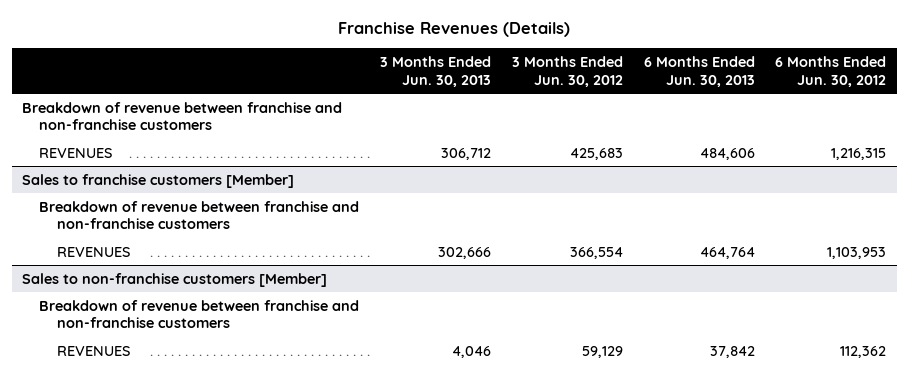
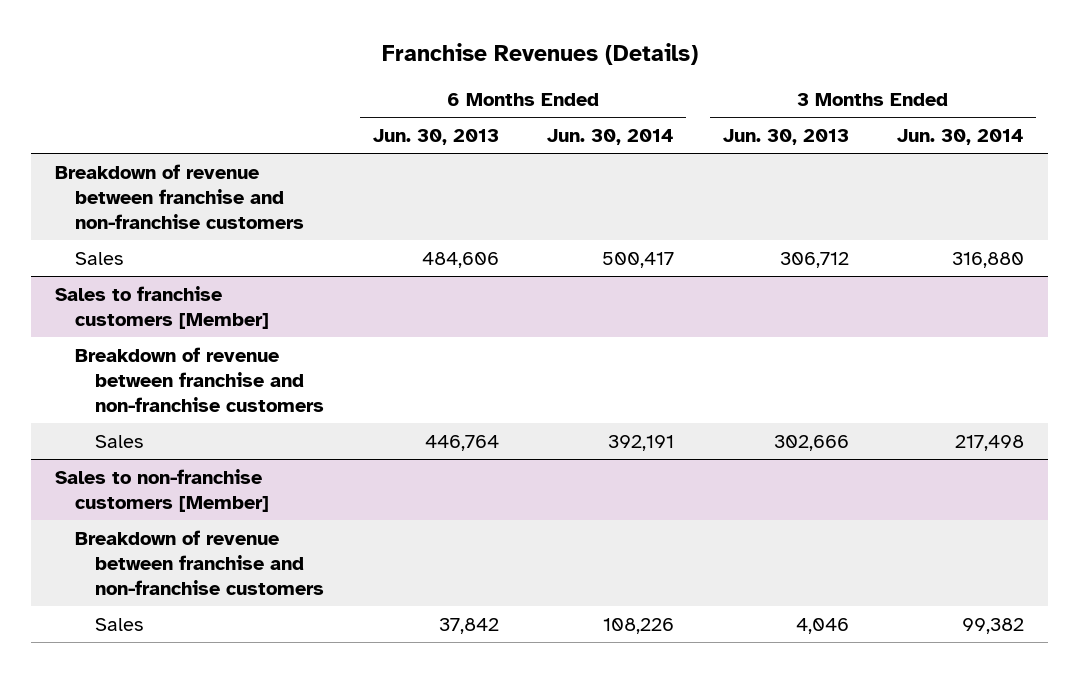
[511,55,623,87] 3 Months Ended Jun. 30, 2012 -> none
[775,55,887,87] 6 Months Ended Jun. 30, 2012 -> none
none -> [547,128,675,145] Jun. 30, 2014
none -> [897,128,1025,145] Jun. 30, 2014
[39,147,113,158] REVENUES -> [75,251,124,265] Sales
[56,246,130,257] REVENUES -> none
none -> [95,434,144,448] Sales
[56,345,130,356] REVENUES -> [95,617,144,631] Sales

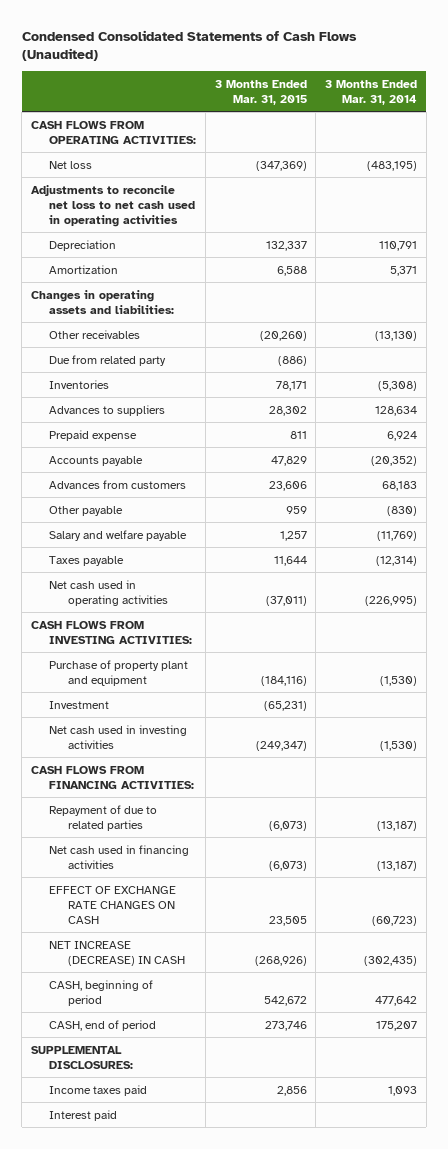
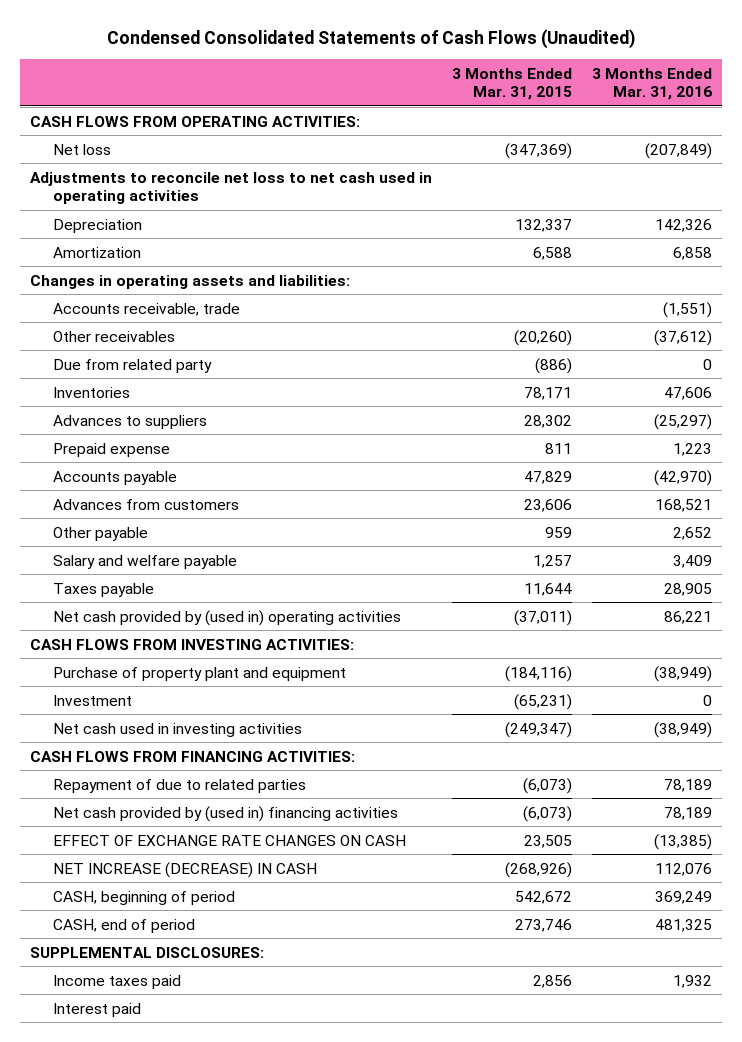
[325,79,418,106] 3 Months Ended Mar. 31, 2014 -> none
none -> [591,68,712,101] 3 Months Ended Mar. 31, 2016
none -> [52,302,240,316] Accounts receivable, trade
[49,579,168,606] Net cash used in operating activities -> [52,609,401,626] Net cash provided by (used in) operating activities
[49,844,190,869] Net cash used in financing activities -> [52,805,398,822] Net cash provided by (used in) financing activities

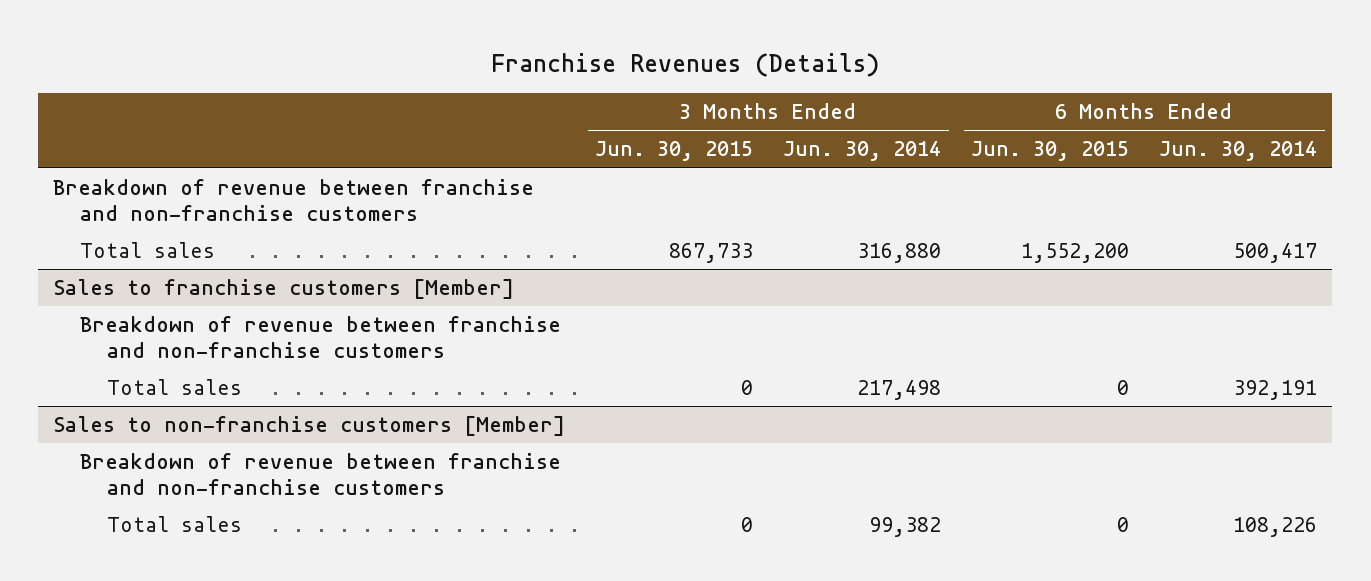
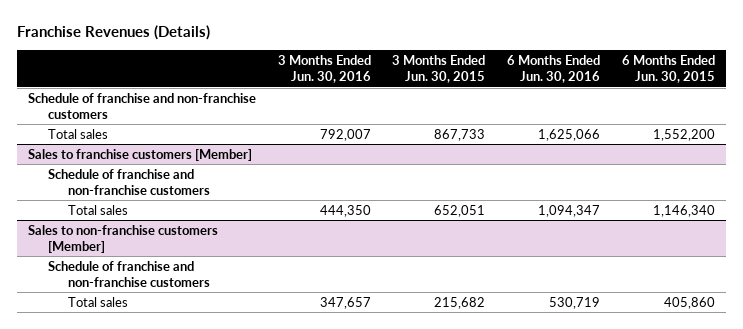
[783,141,942,162] Jun. 30, 2014 -> none
[1159,141,1318,162] Jun. 30, 2014 -> none
none -> [277,54,371,84] 3 Months Ended Jun. 30, 2016
none -> [507,54,601,84] 6 Months Ended Jun. 30, 2016
[53,179,535,221] Breakdown of revenue between franchise and non-franchise customers -> [27,92,256,120] Schedule of franchise and non-franchise customers
[80,316,562,358] Breakdown of revenue between franchise and non-franchise customers -> [47,168,210,196] Schedule of franchise and non-franchise customers
[741,380,754,396] 0 -> [434,204,486,217] 652,051
[1117,380,1130,396] 0 -> [653,204,716,217] 1,146,340
[80,453,562,495] Breakdown of revenue between franchise and non-franchise customers -> [47,260,210,288] Schedule of franchise and non-franchise customers
[741,517,754,533] 0 -> [434,296,486,309] 215,682
[1117,517,1130,533] 0 -> [664,296,716,309] 405,860

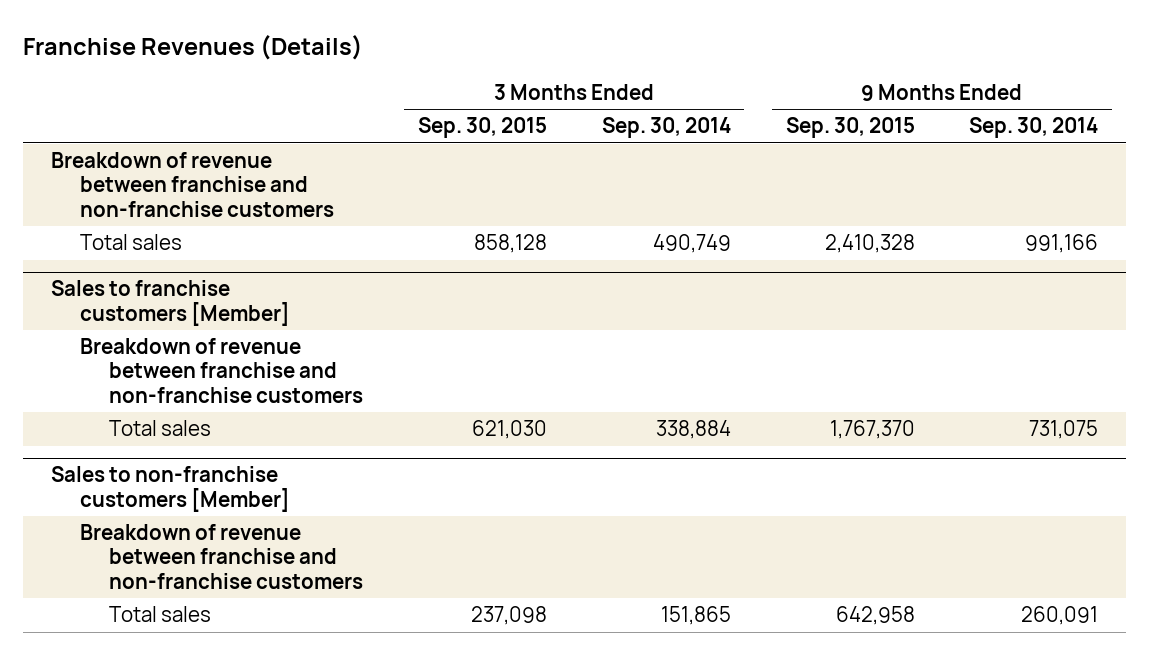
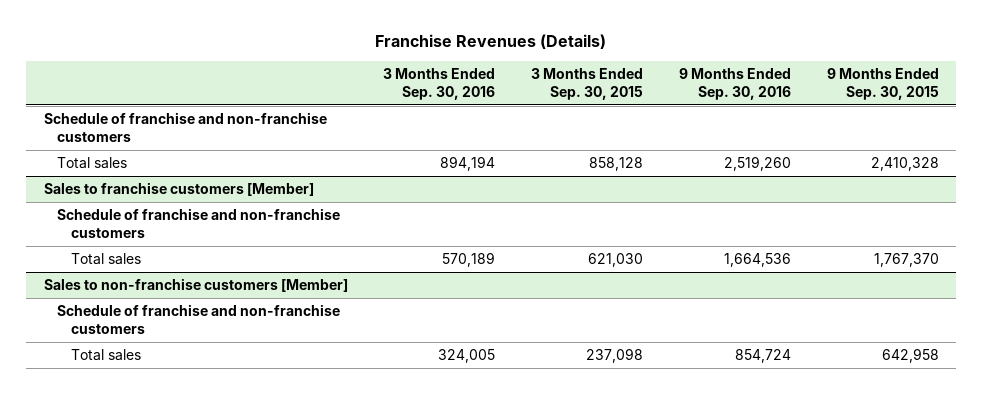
[601,117,731,139] Sep. 30, 2014 -> none
[969,117,1099,139] Sep. 30, 2014 -> none
none -> [383,67,496,100] 3 Months Ended Sep. 30, 2016
none -> [678,67,791,100] 9 Months Ended Sep. 30, 2016
[50,152,334,217] Breakdown of revenue between franchise and non-franchise customers -> [43,111,327,142] Schedule of franchise and non-franchise customers
[79,338,364,403] Breakdown of revenue between franchise and non-franchise customers -> [57,207,341,238] Schedule of franchise and non-franchise customers
[79,524,364,589] Breakdown of revenue between franchise and non-franchise customers -> [57,303,341,334] Schedule of franchise and non-franchise customers

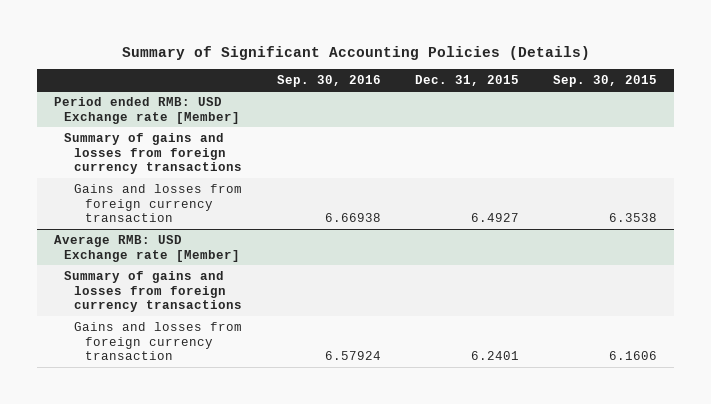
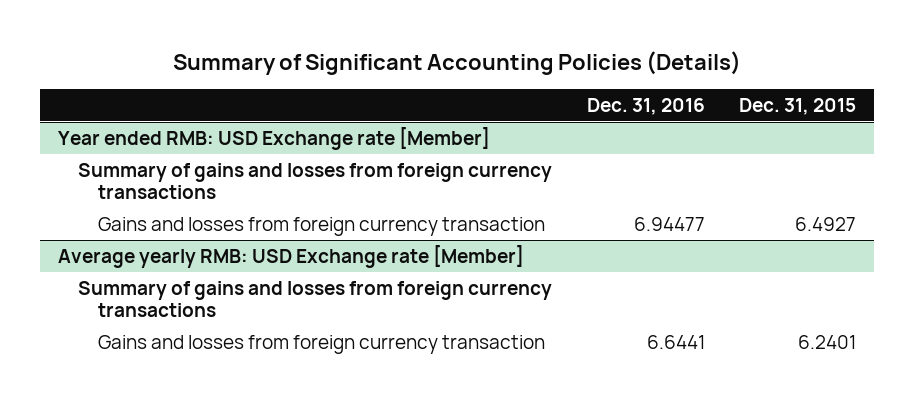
[276,74,381,87] Sep. 30, 2016 -> none
[552,74,657,87] Sep. 30, 2015 -> none
none -> [586,97,705,115] Dec. 31, 2016
[54,96,241,124] Period ended RMB: USD Exchange rate [Member] -> [57,126,490,150] Year ended RMB: USD Exchange rate [Member]
[54,234,241,262] Average RMB: USD Exchange rate [Member] -> [57,244,524,268] Average yearly RMB: USD Exchange rate [Member]

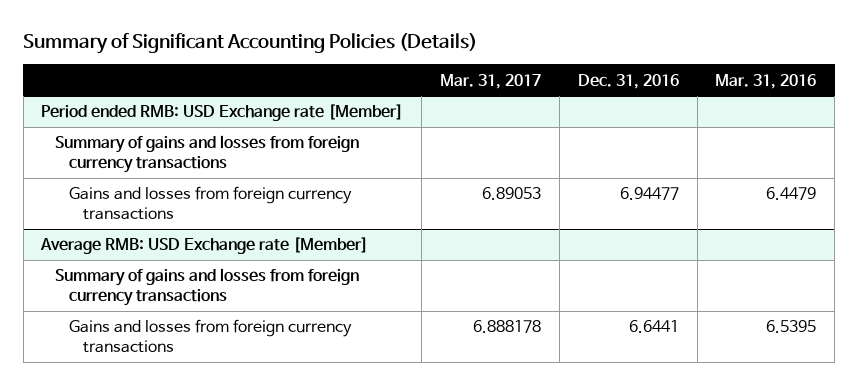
[739,97,857,115] Dec. 31, 2015 -> none
none -> [440,73,542,89] Mar. 31, 2017
none -> [715,73,817,89] Mar. 31, 2016
[57,126,490,150] Year ended RMB: USD Exchange rate [Member] -> [41,104,404,122] Period ended RMB: USD Exchange rate [Member]
[98,216,546,236] Gains and losses from foreign currency transaction -> [68,186,352,221] Gains and losses from foreign currency transactions
[57,244,524,268] Average yearly RMB: USD Exchange rate [Member] -> [40,237,369,255] Average RMB: USD Exchange rate [Member]
[98,334,546,354] Gains and losses from foreign currency transaction -> [68,319,352,354] Gains and losses from foreign currency transactions

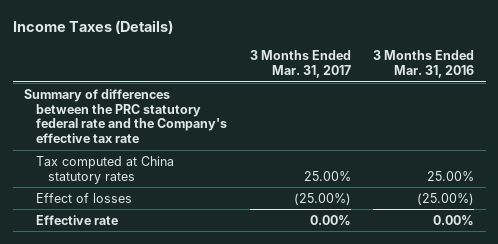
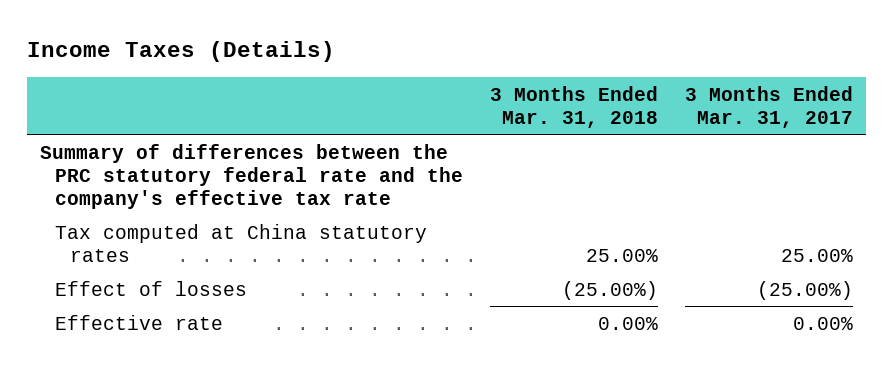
[373,50,475,79] 3 Months Ended Mar. 31, 2016 -> none
none -> [490,85,659,128] 3 Months Ended Mar. 31, 2018
[23,88,227,144] Summary of differences between the PRC statutory federal rate and the Company's effective tax rate -> [40,143,464,209] Summary of differences between the PRC statutory federal rate and the company's effective tax rate

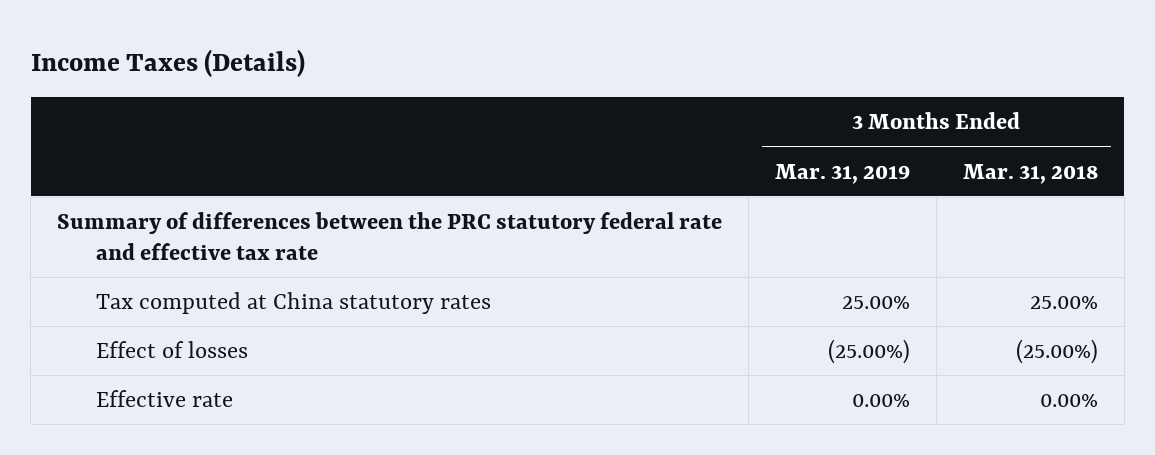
[685,85,854,128] 3 Months Ended Mar. 31, 2017 -> none
none -> [774,163,910,184] Mar. 31, 2019
[40,143,464,209] Summary of differences between the PRC statutory federal rate and the company's effective tax rate -> [57,212,723,261] Summary of differences between the PRC statutory federal rate and effective tax rate

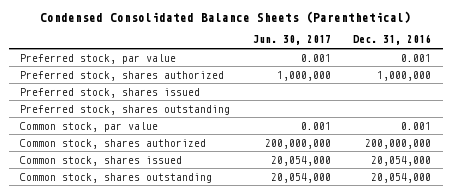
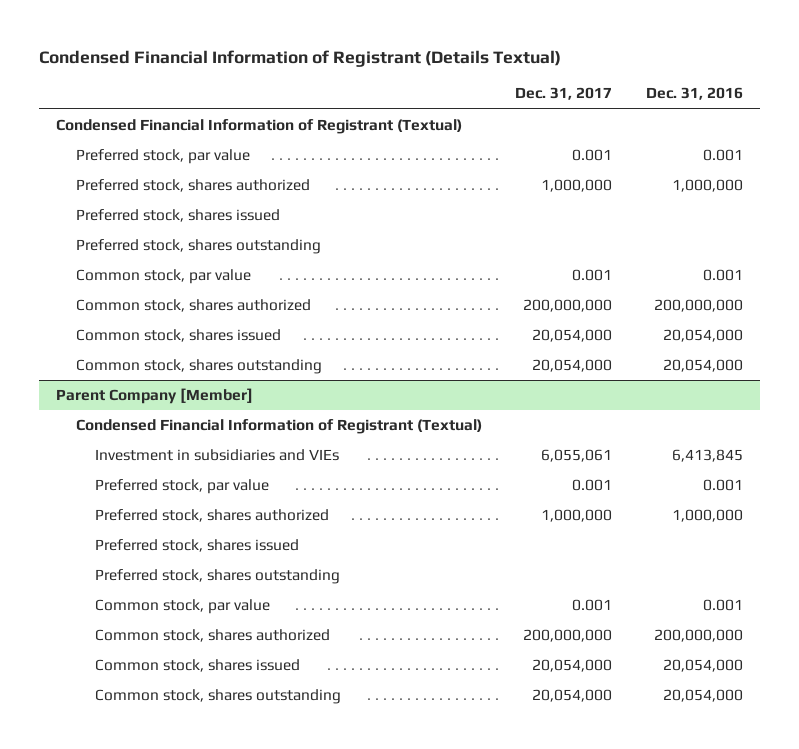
[39,11,411,24] Condensed Consolidated Balance Sheets (Parenthetical) -> [39,49,562,67] Condensed Financial Information of Registrant (Details Textual)
[252,35,331,46] Jun. 30, 2017 -> none
none -> [515,87,613,101] Dec. 31, 2017
none -> [56,119,463,135] Condensed Financial Information of Registrant (Textual)
none -> [56,388,254,405] Parent Company [Member]
none -> [75,419,482,435] Condensed Financial Information of Registrant (Textual)
none -> [95,449,340,462] Investment in subsidiaries and VIEs
none -> [95,479,270,495] Preferred stock, par value
none -> [95,509,330,523] Preferred stock, shares authorized
none -> [95,539,300,553] Preferred stock, shares issued
none -> [95,569,341,585] Preferred stock, shares outstanding
none -> [95,599,271,615] Common stock, par value
none -> [95,629,331,643] Common stock, shares authorized
none -> [95,659,301,673] Common stock, shares issued
none -> [95,689,342,705] Common stock, shares outstanding

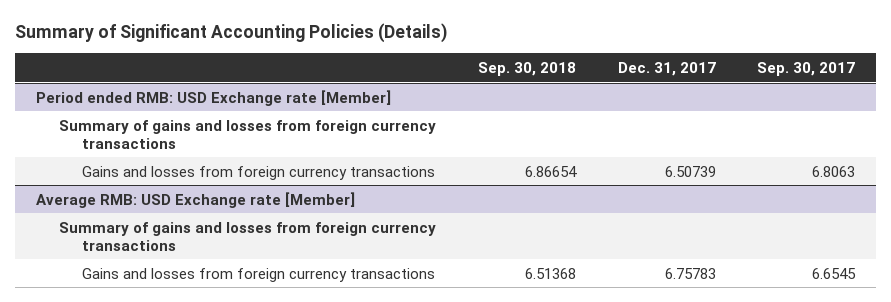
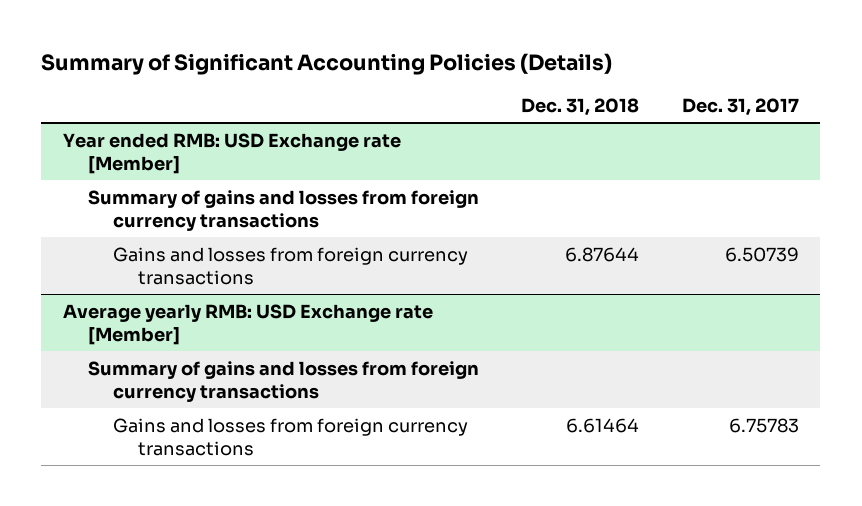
[477,61,576,76] Sep. 30, 2018 -> none
[757,61,856,76] Sep. 30, 2017 -> none
none -> [521,97,640,116] Dec. 31, 2018
[35,89,391,106] Period ended RMB: USD Exchange rate [Member] -> [62,132,401,174] Year ended RMB: USD Exchange rate [Member]
[35,191,355,208] Average RMB: USD Exchange rate [Member] -> [62,303,433,345] Average yearly RMB: USD Exchange rate [Member]

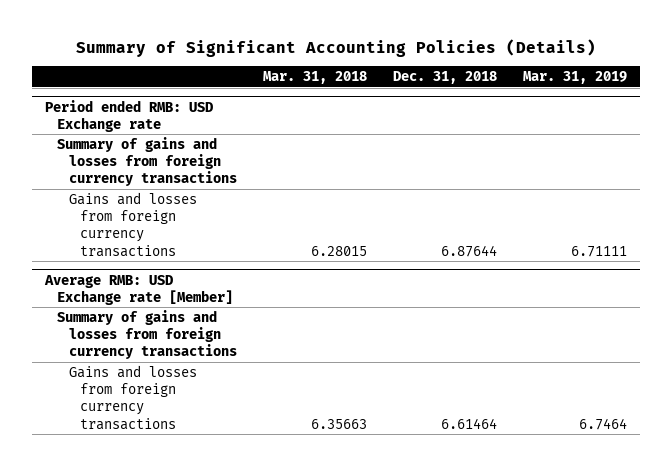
[681,97,799,116] Dec. 31, 2017 -> none
none -> [262,71,367,85] Mar. 31, 2018
none -> [523,71,628,85] Mar. 31, 2019
[62,132,401,174] Year ended RMB: USD Exchange rate [Member] -> [44,99,213,132] Period ended RMB: USD Exchange rate
[62,303,433,345] Average yearly RMB: USD Exchange rate [Member] -> [43,274,233,305] Average RMB: USD Exchange rate [Member]

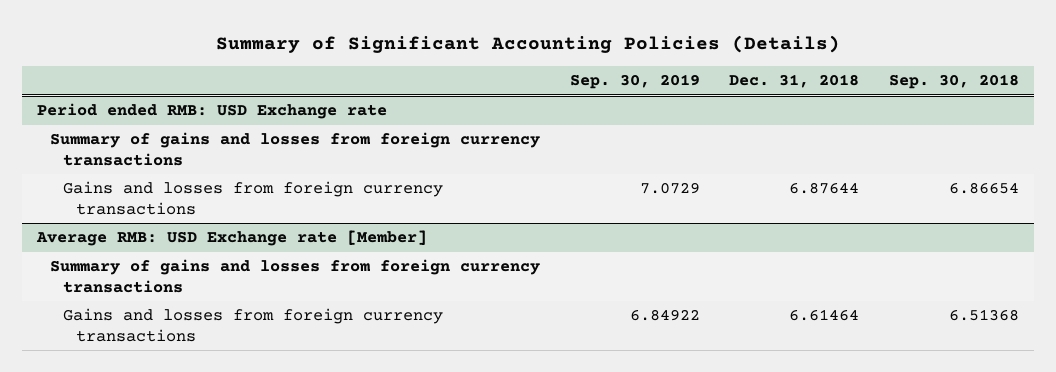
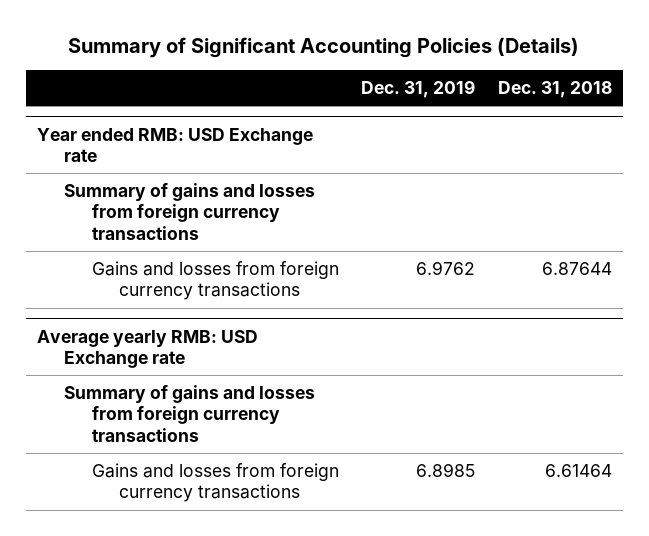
[569,74,700,90] Sep. 30, 2019 -> none
[888,74,1019,90] Sep. 30, 2018 -> none
none -> [361,80,476,99] Dec. 31, 2019
[37,103,388,120] Period ended RMB: USD Exchange rate -> [37,127,314,163] Year ended RMB: USD Exchange rate
[36,230,428,247] Average RMB: USD Exchange rate [Member] -> [37,329,259,369] Average yearly RMB: USD Exchange rate

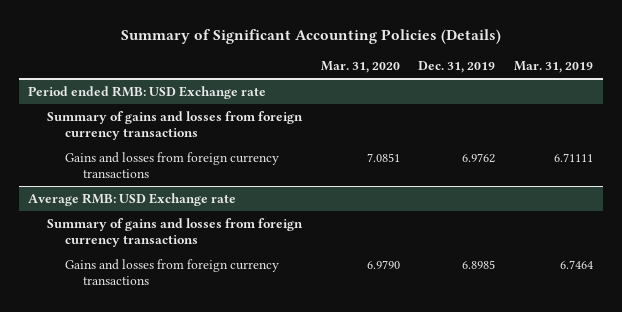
[497,81,612,99] Dec. 31, 2018 -> none
none -> [320,60,400,73] Mar. 31, 2020
none -> [514,60,594,73] Mar. 31, 2019
[37,127,314,163] Year ended RMB: USD Exchange rate -> [28,85,267,99] Period ended RMB: USD Exchange rate
[37,329,259,369] Average yearly RMB: USD Exchange rate -> [28,192,237,206] Average RMB: USD Exchange rate

